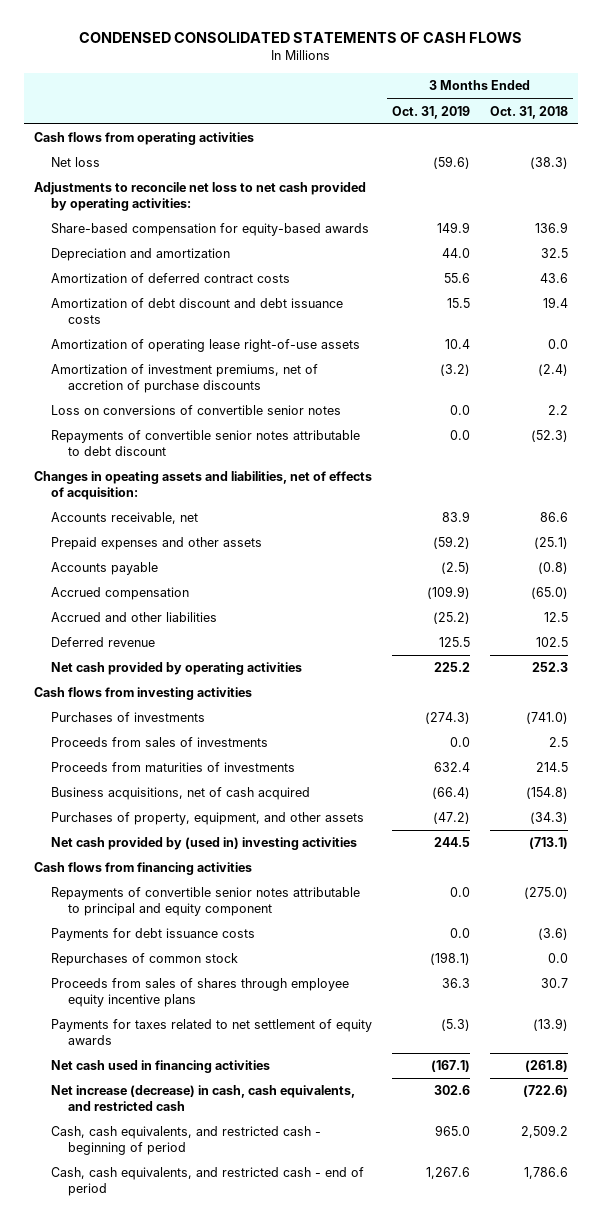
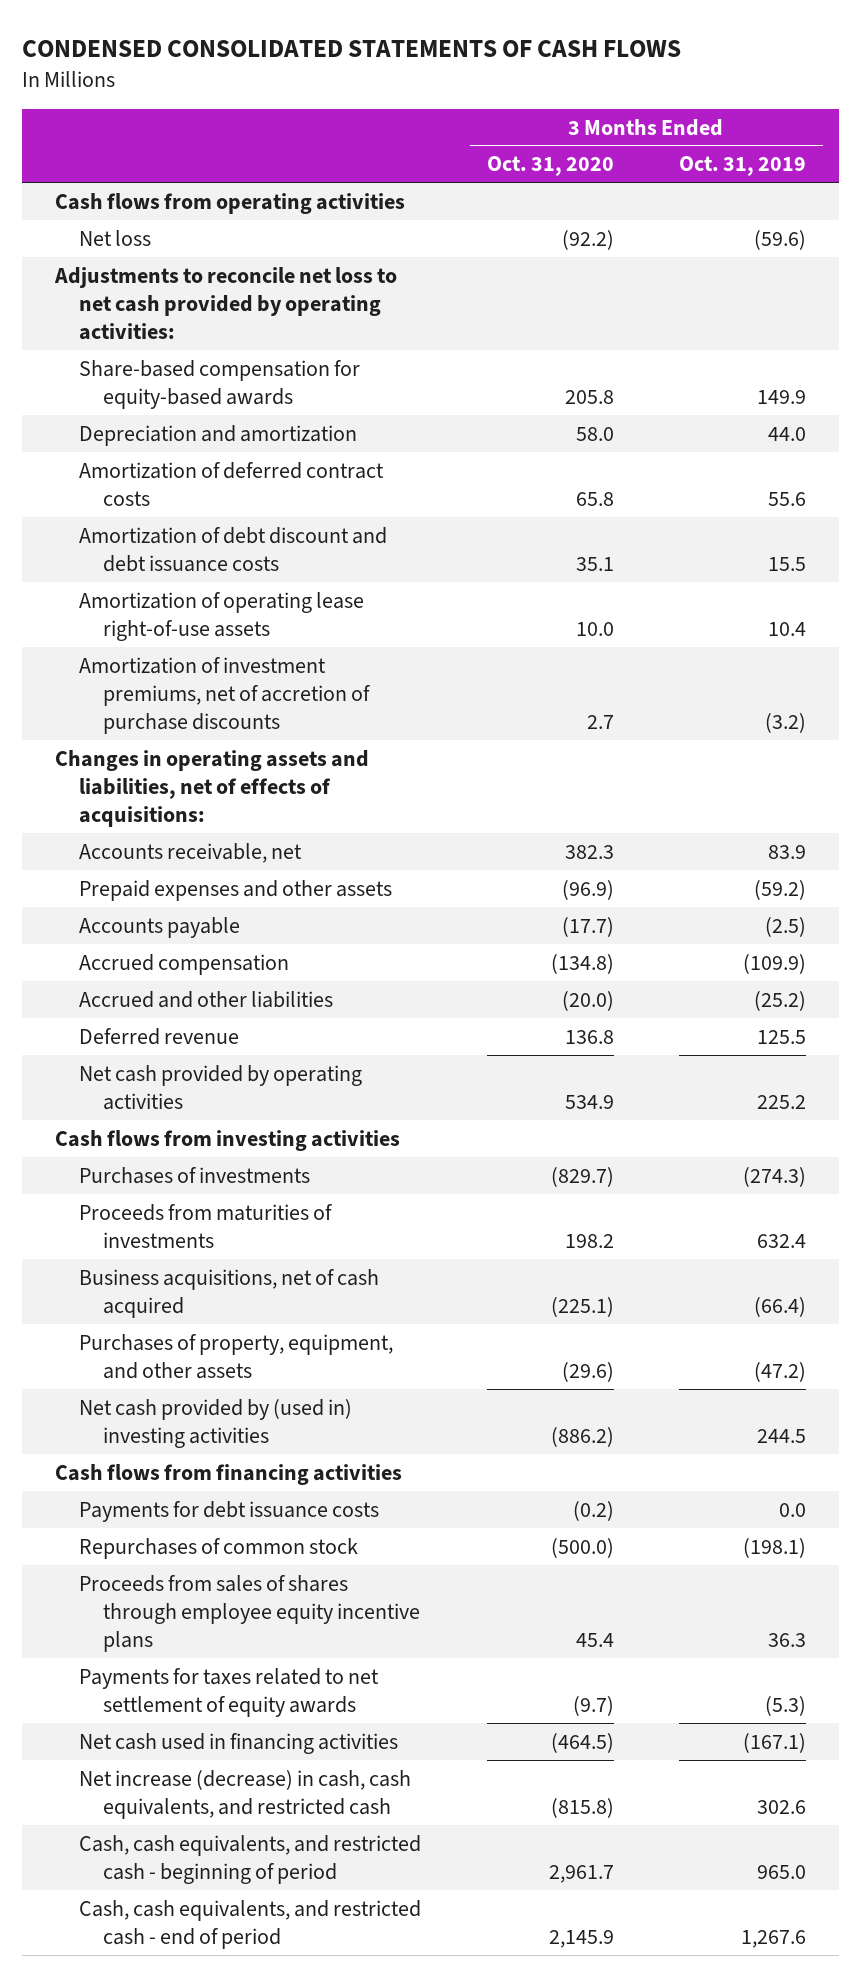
[489,105,568,119] Oct. 31, 2018 -> none
none -> [486,156,614,177] Oct. 31, 2020
[50,405,341,416] Loss on conversions of convertible senior notes -> none
[50,430,360,456] Repayments of convertible senior notes attributable to debt discount -> none
[33,471,372,500] Changes in opeating assets and liabilities, net of effects of acquisition: -> [54,749,369,828] Changes in operating assets and liabilities, net of effects of acquisitions:
[50,737,268,748] Proceeds from sales of investments -> none
[50,887,360,916] Repayments of convertible senior notes attributable to principal and equity component -> none

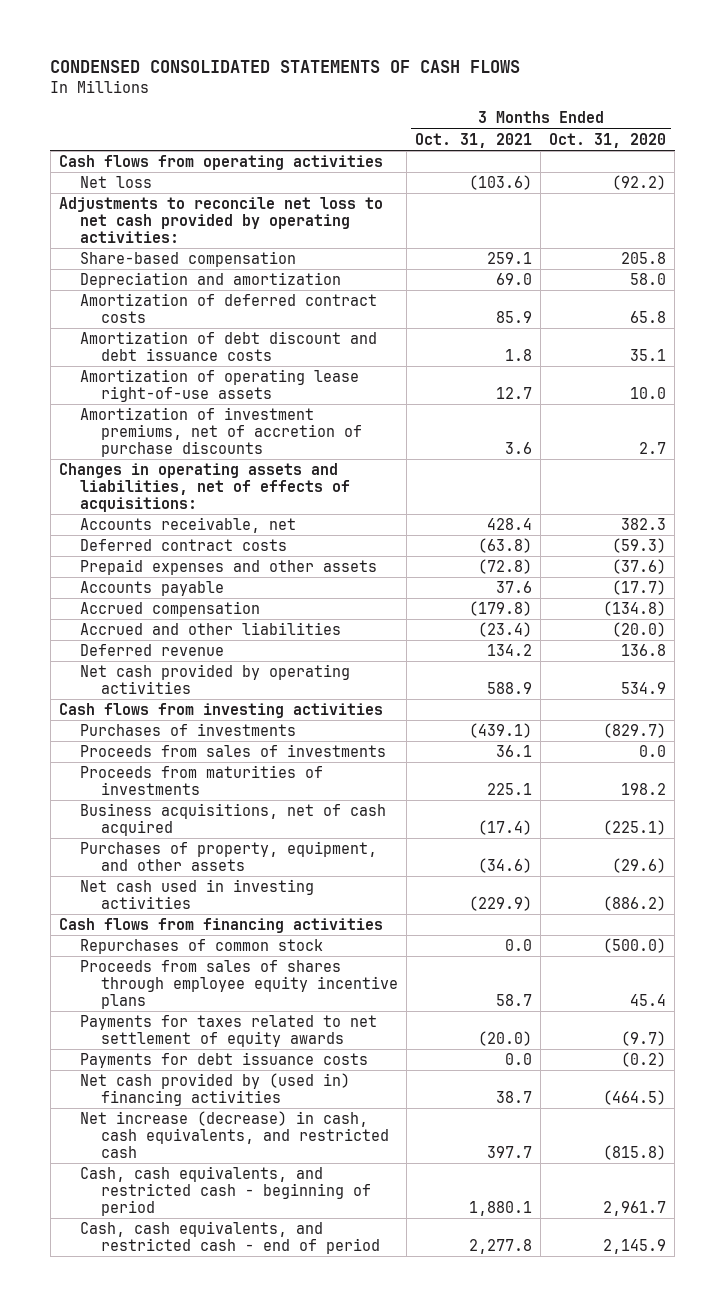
[679,156,807,177] Oct. 31, 2019 -> none
none -> [414,132,532,148] Oct. 31, 2021
[79,359,361,410] Share-based compensation for equity-based awards -> [79,251,296,268] Share-based compensation
none -> [79,539,287,552] Deferred contract costs
[561,879,614,900] (96.9) -> [612,559,667,575] (37.6)
none -> [79,744,386,758] Proceeds from sales of investments
[79,1398,353,1449] Net cash provided by (used in) investing activities -> [79,879,314,909] Net cash used in investing activities
[79,1500,380,1522] Payments for debt issuance costs -> [79,1052,368,1069] Payments for debt issuance costs
[79,1732,399,1754] Net cash used in financing activities -> [79,1073,350,1106] Net cash provided by (used in) financing activities

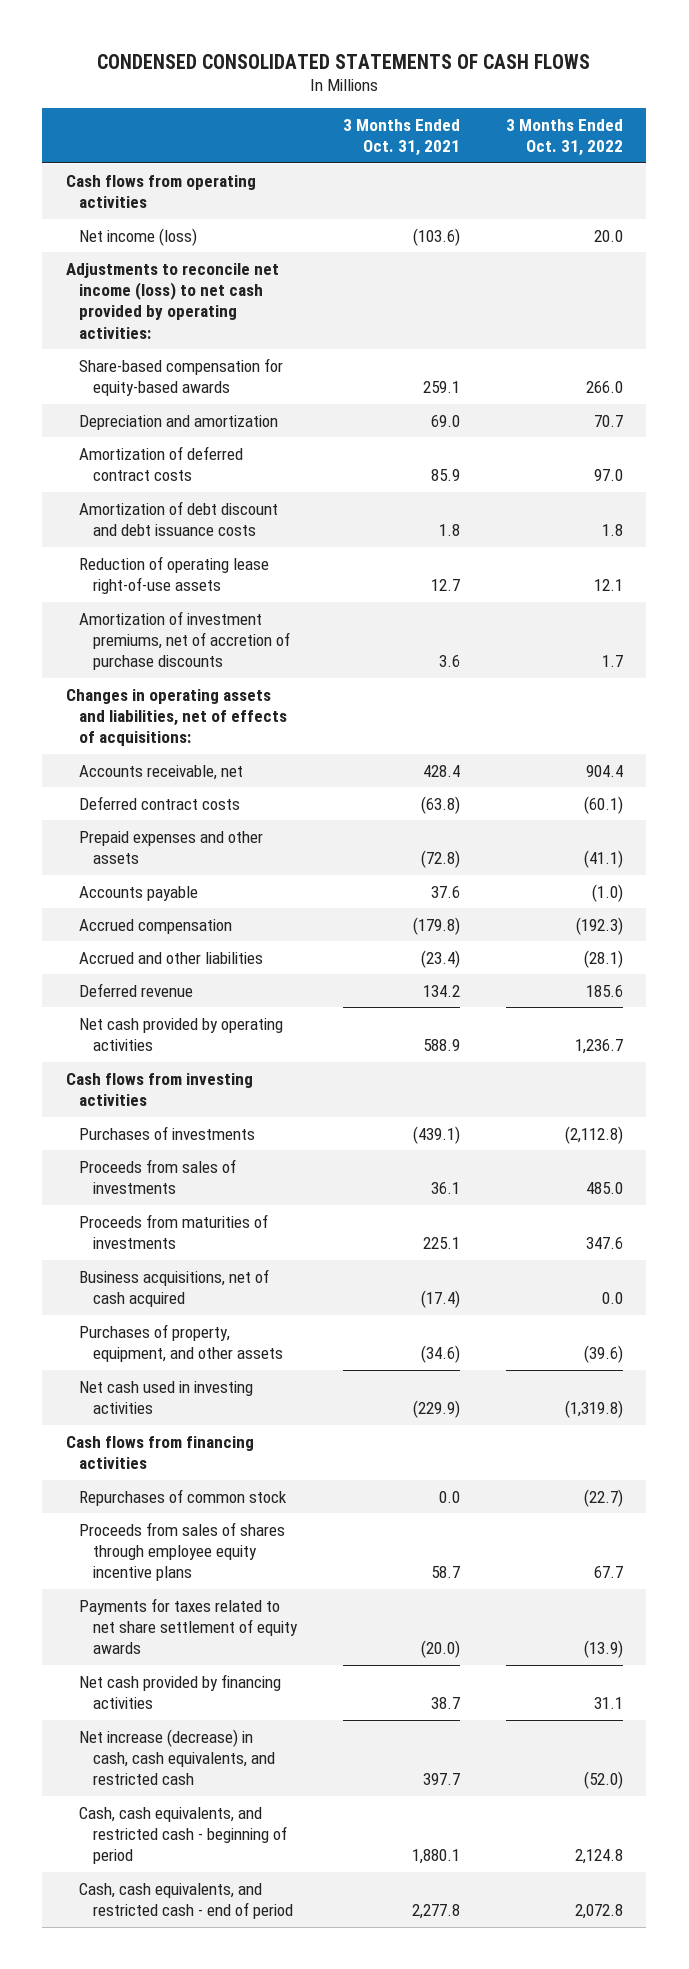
[549,132,667,148] Oct. 31, 2020 -> none
none -> [506,118,624,157] 3 Months Ended Oct. 31, 2022
[79,176,152,189] Net loss -> [79,227,198,246] Net income (loss)
[58,197,383,243] Adjustments to reconcile net loss to net cash provided by operating activities: -> [65,262,279,339] Adjustments to reconcile net income (loss) to net cash provided by operating activities:
[79,251,296,268] Share-based compensation -> [79,357,284,397] Share-based compensation for equity-based awards
[79,369,359,402] Amortization of operating lease right-of-use assets -> [79,555,270,595] Reduction of operating lease right-of-use assets
[79,1052,368,1069] Payments for debt issuance costs -> none
[79,1015,377,1047] Payments for taxes related to net settlement of equity awards -> [79,1597,298,1655] Payments for taxes related to net share settlement of equity awards
[79,1073,350,1106] Net cash provided by (used in) financing activities -> [79,1673,282,1710] Net cash provided by financing activities

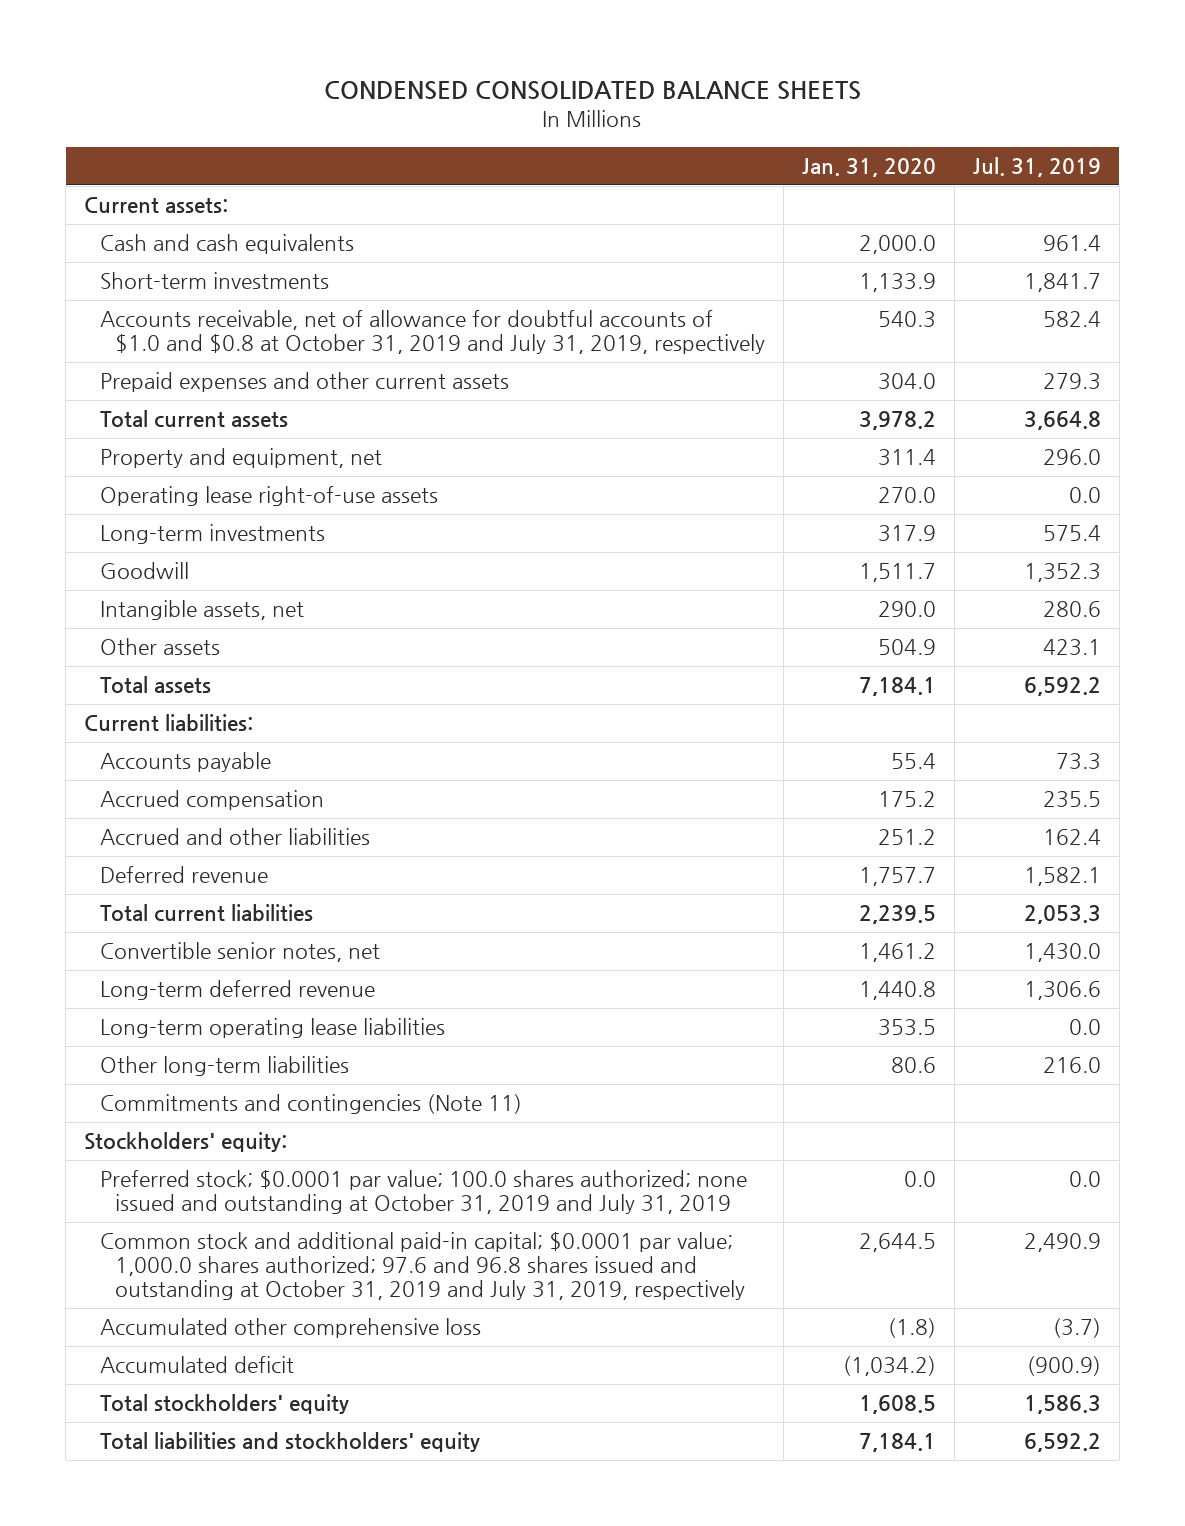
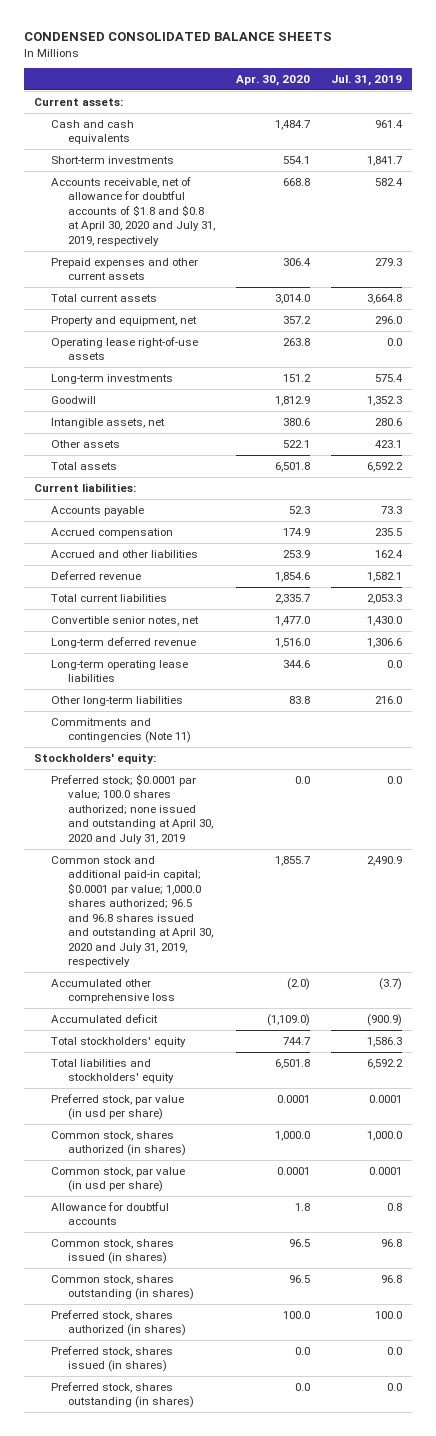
[801,158,936,178] Jan. 31, 2020 -> none
none -> [235,74,310,86] Apr. 30, 2020
[99,310,766,355] Accounts receivable, net of allowance for doubtful accounts of $1.0 and $0.8 at October 31, 2019 and July 31, 2019, respectively -> [51,176,215,246] Accounts receivable, net of allowance for doubtful accounts of $1.8 and $0.8 at April 30, 2020 and July 31, 2019, respectively
[99,1170,747,1215] Preferred stock; $0.0001 par value; 100.0 shares authorized; none issued and outstanding at October 31, 2019 and July 31, 2019 -> [51,773,213,844] Preferred stock; $0.0001 par value; 100.0 shares authorized; none issued and outstanding at April 30, 2020 and July 31, 2019
[99,1232,746,1301] Common stock and additional paid-in capital; $0.0001 par value; 1,000.0 shares authorized; 97.6 and 96.8 shares issued and outstanding at October 31, 2019 and July 31, 2019, respectively -> [51,855,213,968] Common stock and additional paid-in capital; $0.0001 par value; 1,000.0 shares authorized; 96.5 and 96.8 shares issued and outstanding at April 30, 2020 and July 31, 2019, respectively
none -> [51,1093,185,1121] Preferred stock, par value (in usd per share)
none -> [51,1130,186,1157] Common stock, shares authorized (in shares)
none -> [51,1166,186,1193] Common stock, par value (in usd per share)
none -> [51,1201,170,1226] Allowance for doubtful accounts
none -> [51,1238,175,1265] Common stock, shares issued (in shares)
none -> [51,1274,194,1301] Common stock, shares outstanding (in shares)
none -> [51,1309,186,1337] Preferred stock, shares authorized (in shares)
none -> [51,1345,174,1373] Preferred stock, shares issued (in shares)
none -> [51,1381,194,1409] Preferred stock, shares outstanding (in shares)

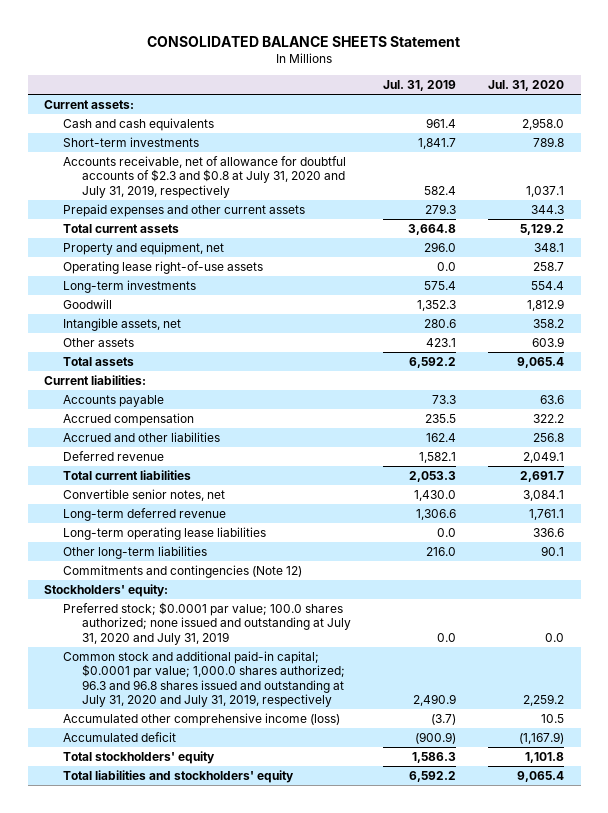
[23,32,332,42] CONDENSED CONSOLIDATED BALANCE SHEETS -> [147,35,461,47] CONSOLIDATED BALANCE SHEETS Statement
[235,74,310,86] Apr. 30, 2020 -> none
none -> [488,79,565,91] Jul. 31, 2020
[51,176,215,246] Accounts receivable, net of allowance for doubtful accounts of $1.8 and $0.8 at April 30, 2020 and July 31, 2019, respectively -> [63,155,347,198] Accounts receivable, net of allowance for doubtful accounts of $2.3 and $0.8 at July 31, 2020 and July 31, 2019, respectively
[51,717,191,744] Commitments and contingencies (Note 11) -> [63,564,303,578] Commitments and contingencies (Note 12)
[51,773,213,844] Preferred stock; $0.0001 par value; 100.0 shares authorized; none issued and outstanding at April 30, 2020 and July 31, 2019 -> [63,601,352,645] Preferred stock; $0.0001 par value; 100.0 shares authorized; none issued and outstanding at July 31, 2020 and July 31, 2019
[51,855,213,968] Common stock and additional paid-in capital; $0.0001 par value; 1,000.0 shares authorized; 96.5 and 96.8 shares issued and outstanding at April 30, 2020 and July 31, 2019, respectively -> [63,650,346,708] Common stock and additional paid-in capital; $0.0001 par value; 1,000.0 shares authorized; 96.3 and 96.8 shares issued and outstanding at July 31, 2020 and July 31, 2019, respectively
[51,978,175,1004] Accumulated other comprehensive loss -> [63,712,341,726] Accumulated other comprehensive income (loss)
[51,1093,185,1121] Preferred stock, par value (in usd per share) -> none
[51,1130,186,1157] Common stock, shares authorized (in shares) -> none
[51,1166,186,1193] Common stock, par value (in usd per share) -> none
[51,1201,170,1226] Allowance for doubtful accounts -> none
[51,1238,175,1265] Common stock, shares issued (in shares) -> none
[51,1274,194,1301] Common stock, shares outstanding (in shares) -> none
[51,1309,186,1337] Preferred stock, shares authorized (in shares) -> none
[51,1345,174,1373] Preferred stock, shares issued (in shares) -> none
[51,1381,194,1409] Preferred stock, shares outstanding (in shares) -> none

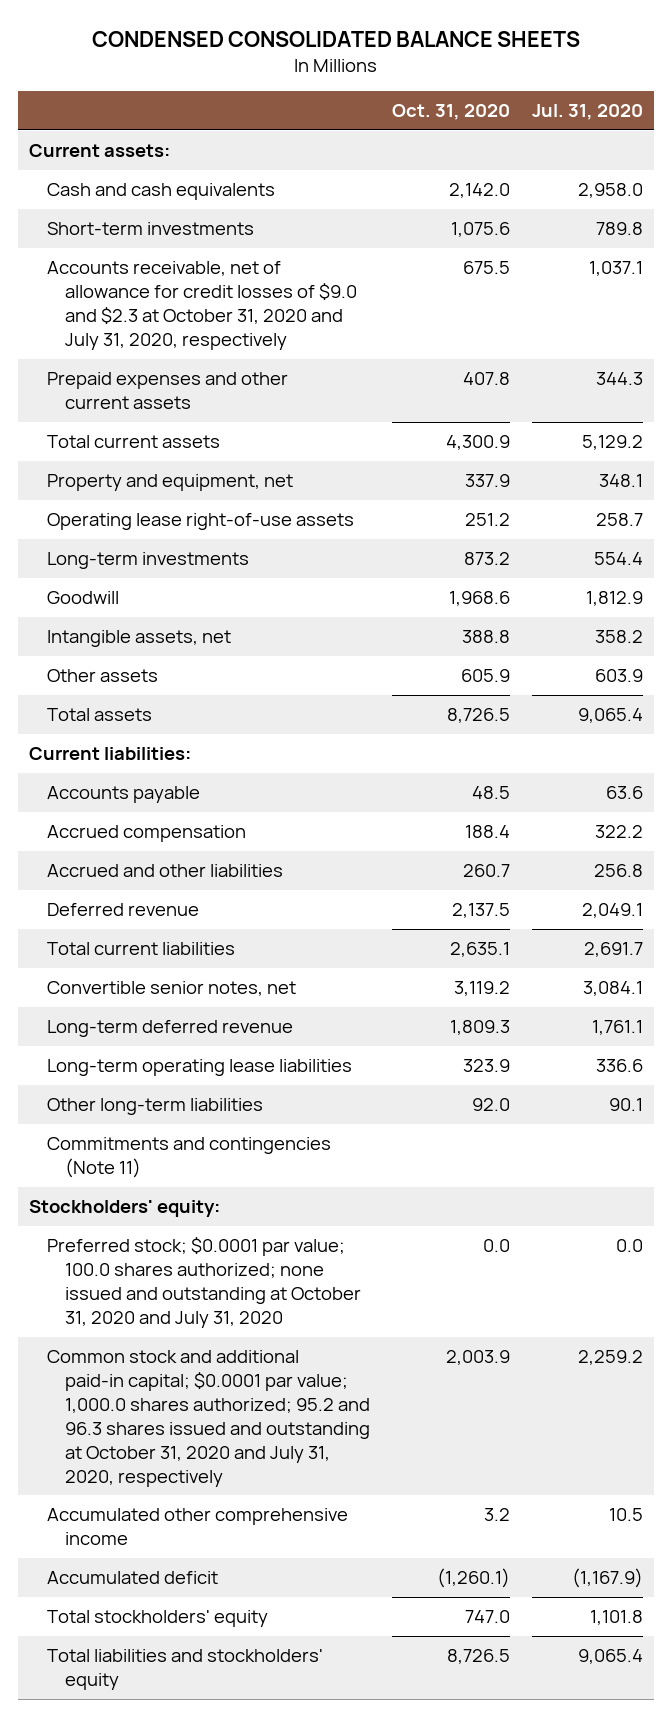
[147,35,461,47] CONSOLIDATED BALANCE SHEETS Statement -> [91,31,580,48] CONDENSED CONSOLIDATED BALANCE SHEETS
[383,79,457,91] Jul. 31, 2019 -> none
none -> [391,104,510,121] Oct. 31, 2020
[63,155,347,198] Accounts receivable, net of allowance for doubtful accounts of $2.3 and $0.8 at July 31, 2020 and July 31, 2019, respectively -> [47,261,357,351] Accounts receivable, net of allowance for credit losses of $9.0 and $2.3 at October 31, 2020 and July 31, 2020, respectively
[63,564,303,578] Commitments and contingencies (Note 12) -> [47,1137,332,1179] Commitments and contingencies (Note 11)
[63,601,352,645] Preferred stock; $0.0001 par value; 100.0 shares authorized; none issued and outstanding at July 31, 2020 and July 31, 2019 -> [47,1237,361,1329] Preferred stock; $0.0001 par value; 100.0 shares authorized; none issued and outstanding at October 31, 2020 and July 31, 2020
[63,650,346,708] Common stock and additional paid-in capital; $0.0001 par value; 1,000.0 shares authorized; 96.3 and 96.8 shares issued and outstanding at July 31, 2020 and July 31, 2019, respectively -> [47,1350,370,1487] Common stock and additional paid-in capital; $0.0001 par value; 1,000.0 shares authorized; 95.2 and 96.3 shares issued and outstanding at October 31, 2020 and July 31, 2020, respectively
[63,712,341,726] Accumulated other comprehensive income (loss) -> [47,1508,349,1546] Accumulated other comprehensive income

